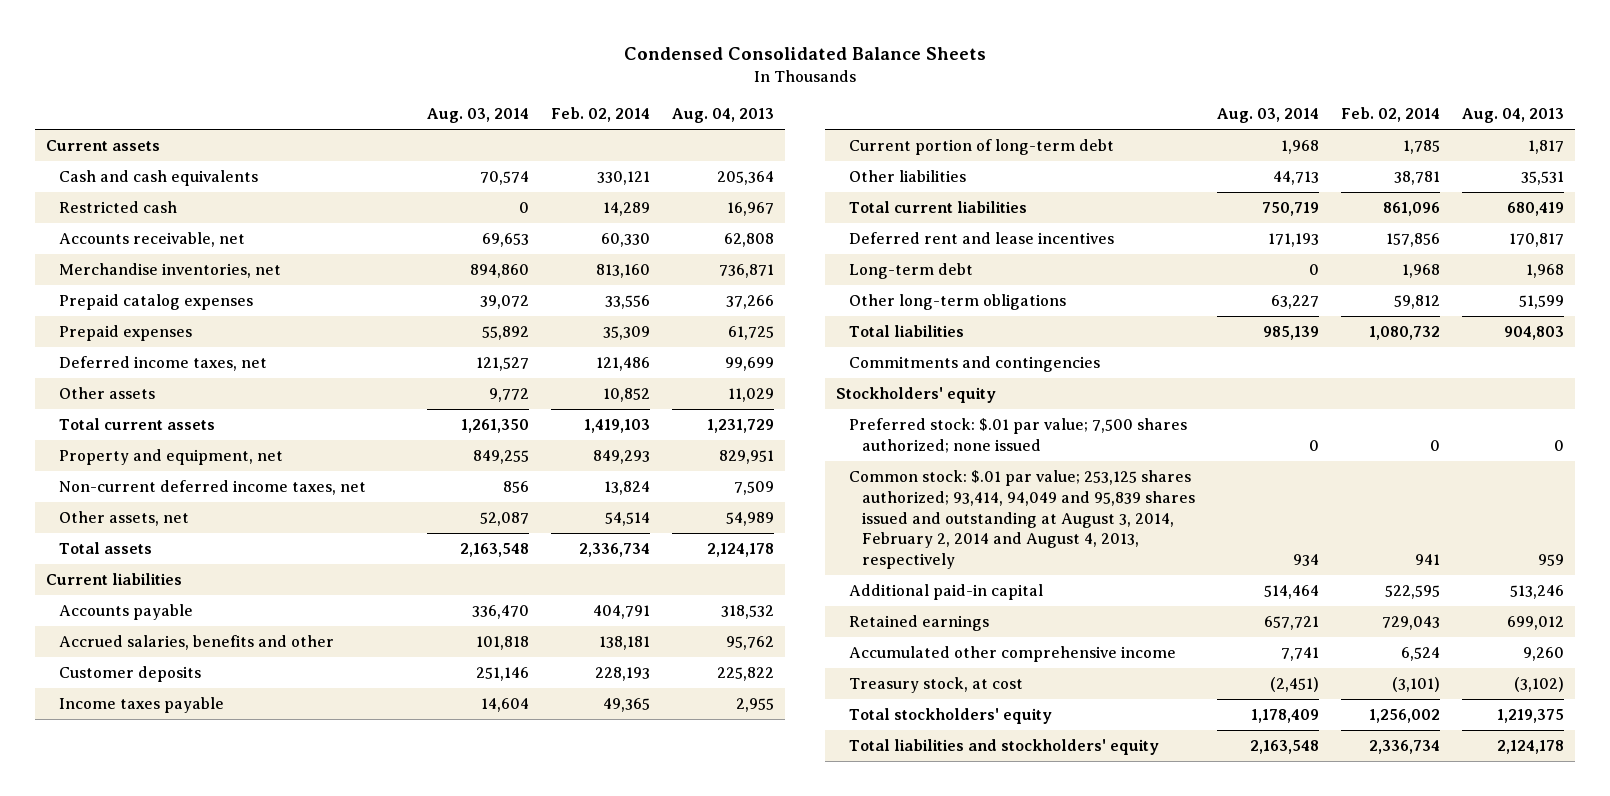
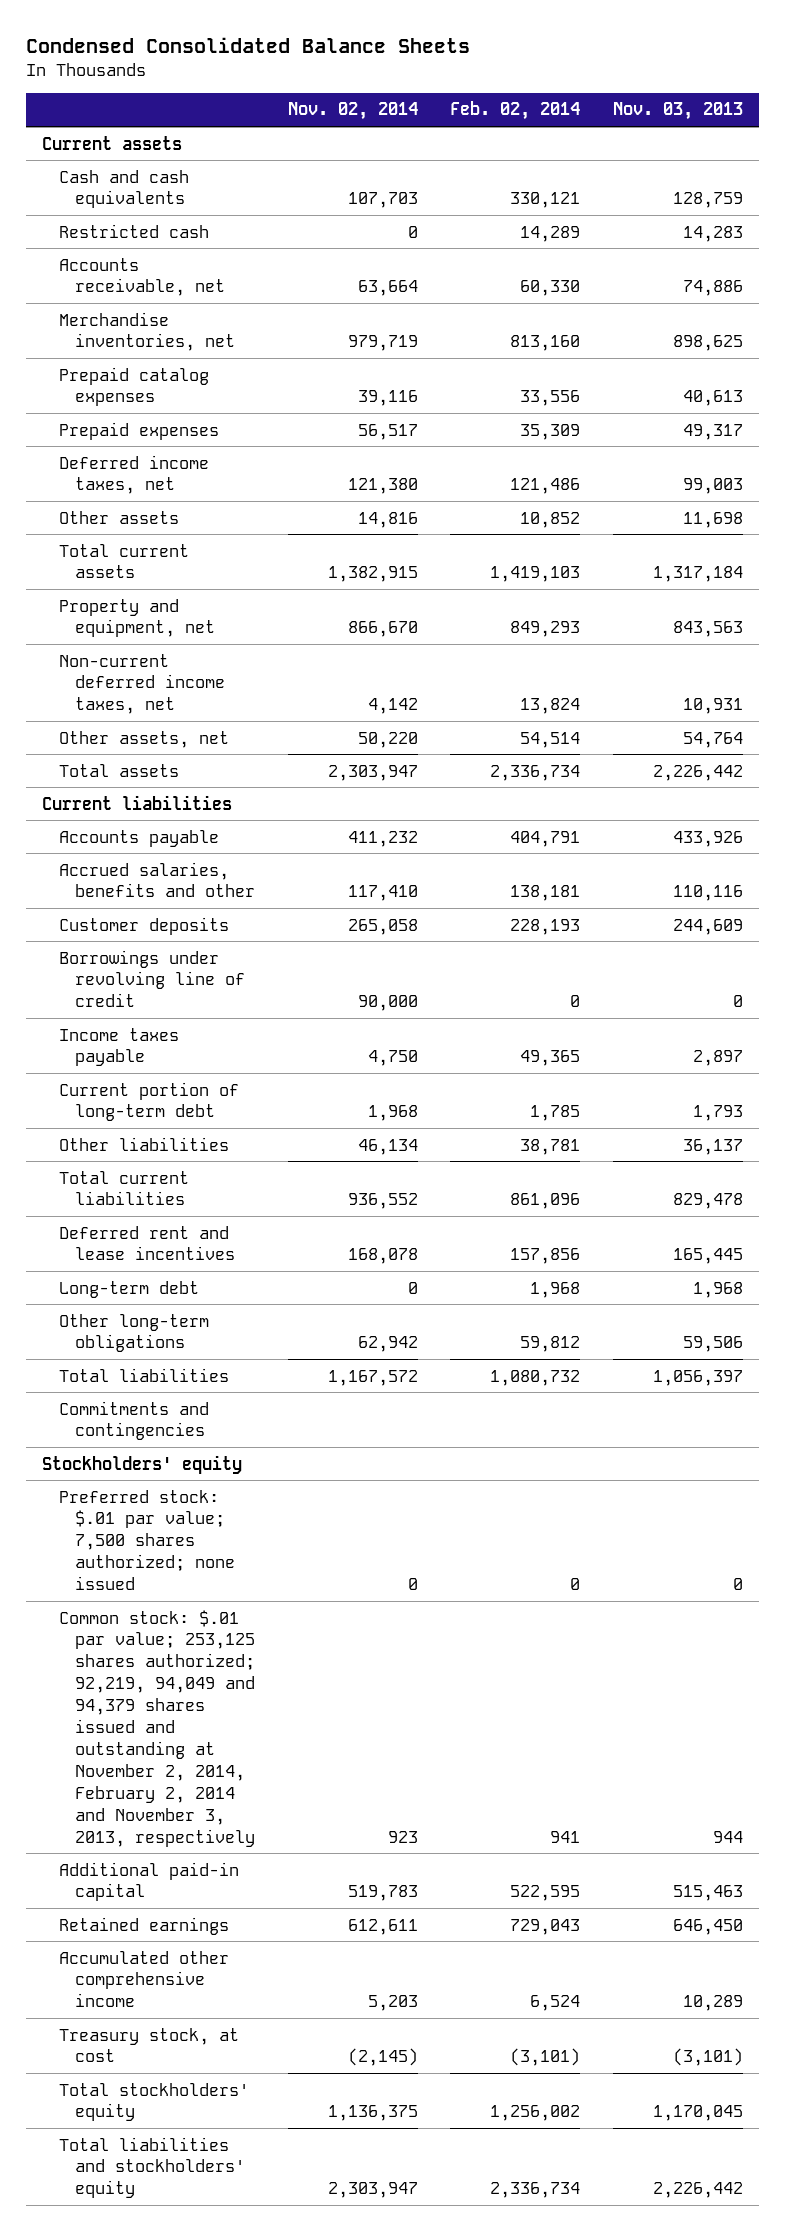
[426,107,529,123] Aug. 03, 2014 -> none
[671,107,774,123] Aug. 04, 2013 -> none
none -> [287,102,418,121] Nov. 02, 2014
none -> [612,102,743,121] Nov. 03, 2013
none -> [58,949,246,1008] Borrowings under revolving line of credit
[848,470,1195,570] Common stock: $.01 par value; 253,125 shares authorized; 93,414, 94,049 and 95,839 shares issued and outstanding at August 3, 2014, February 2, 2014 and August 4, 2013, respectively -> [58,1609,256,1847] Common stock: $.01 par value; 253,125 shares authorized; 92,219, 94,049 and 94,379 shares issued and outstanding at November 2, 2014, February 2, 2014 and November 3, 2013, respectively

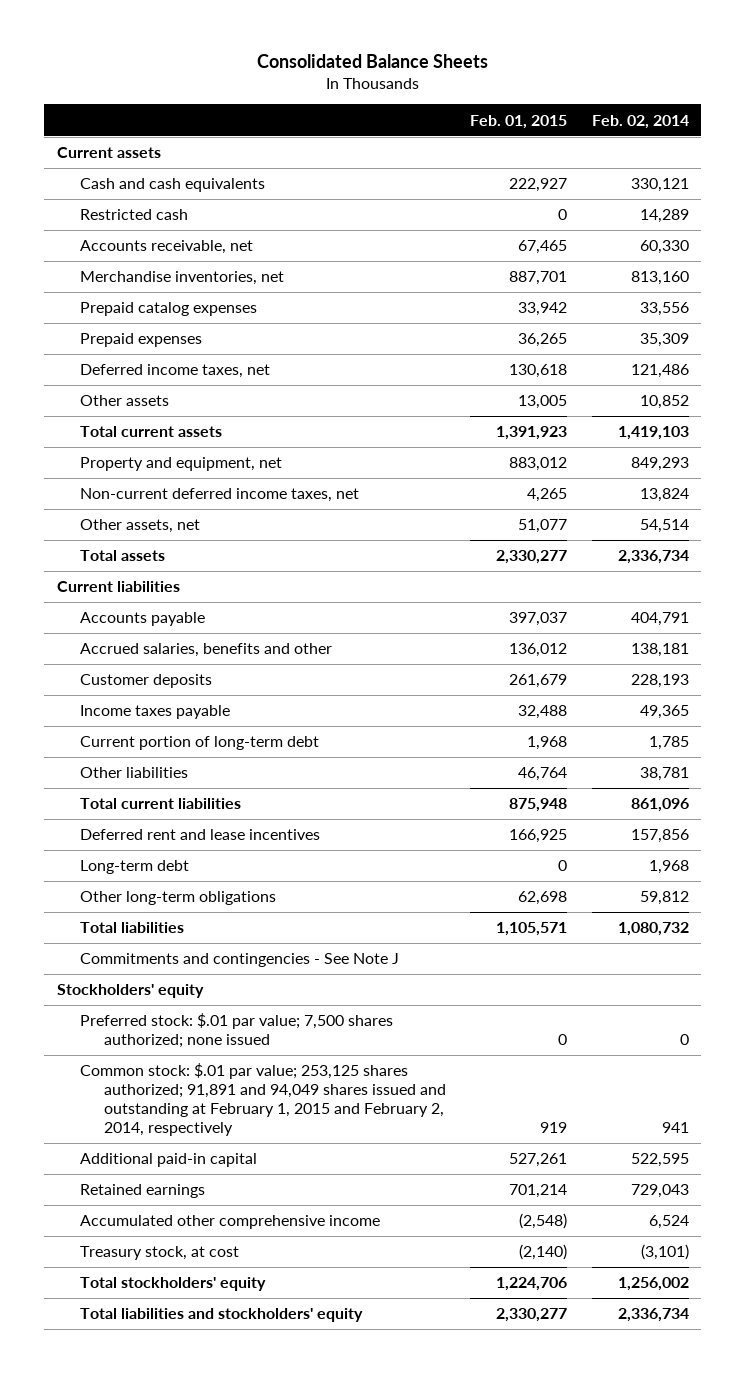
[25,36,470,53] Condensed Consolidated Balance Sheets -> [256,54,488,69] Consolidated Balance Sheets
[287,102,418,121] Nov. 02, 2014 -> none
[612,102,743,121] Nov. 03, 2013 -> none
none -> [470,114,568,129] Feb. 01, 2015
[58,949,246,1008] Borrowings under revolving line of credit -> none
[58,1400,209,1441] Commitments and contingencies -> [80,953,400,968] Commitments and contingencies - See Note J
[58,1609,256,1847] Common stock: $.01 par value; 253,125 shares authorized; 92,219, 94,049 and 94,379 shares issued and outstanding at November 2, 2014, February 2, 2014 and November 3, 2013, respectively -> [80,1063,446,1137] Common stock: $.01 par value; 253,125 shares authorized; 91,891 and 94,049 shares issued and outstanding at February 1, 2015 and February 2, 2014, respectively

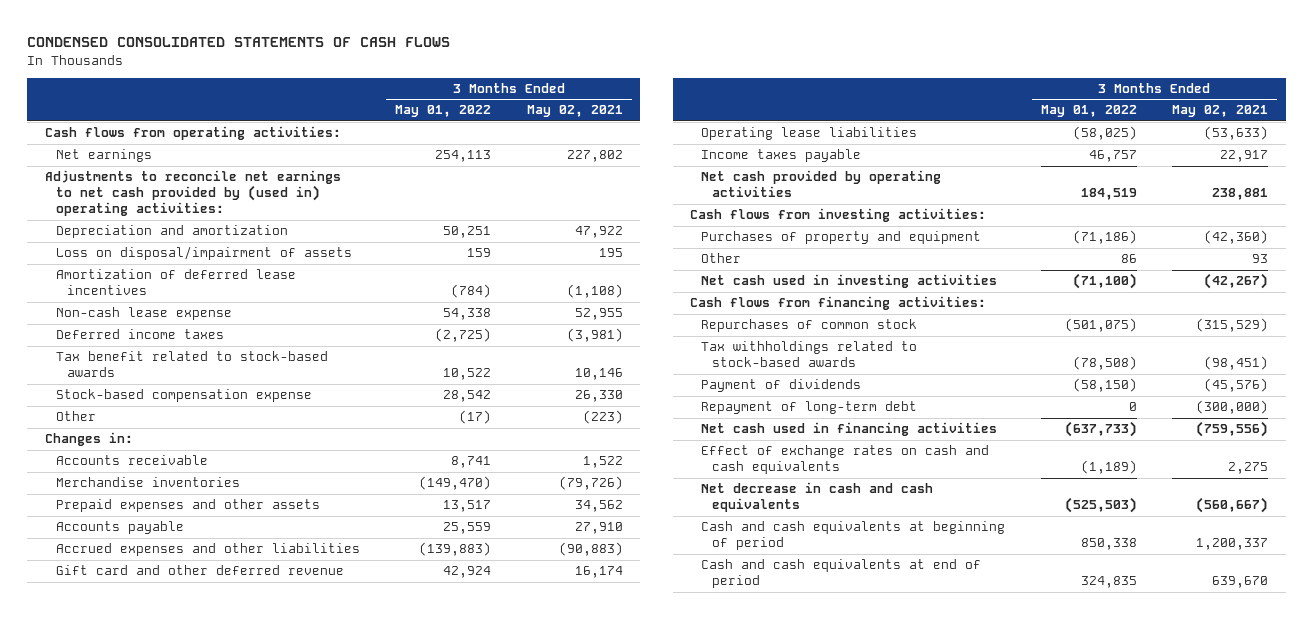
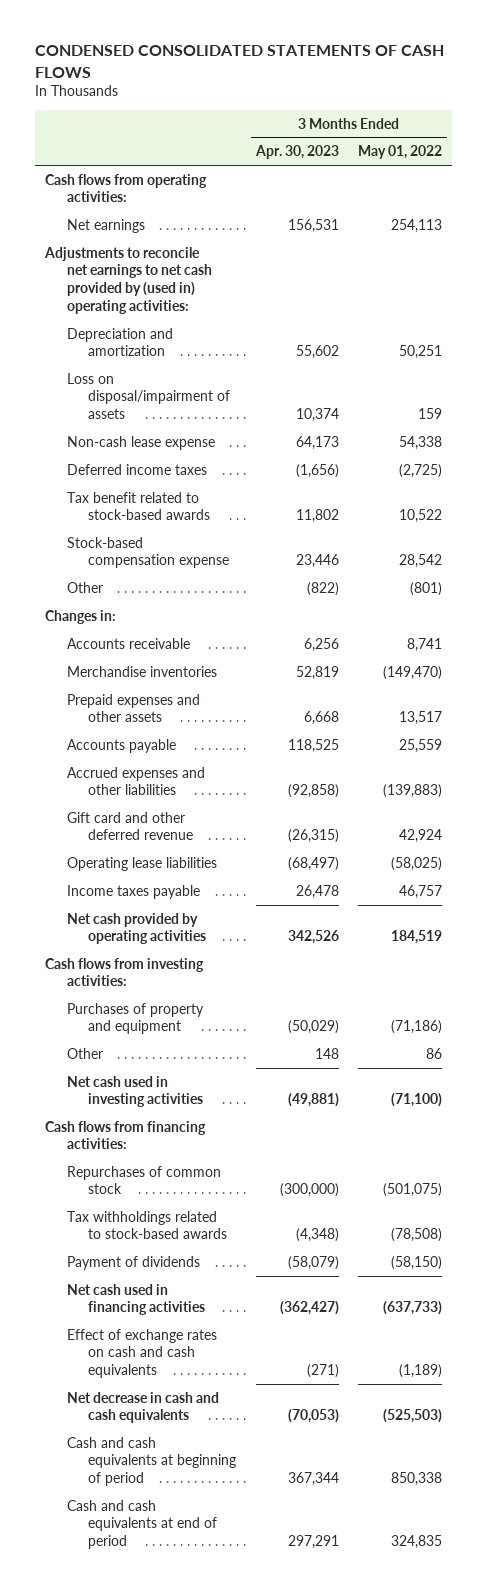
[526,105,623,118] May 02, 2021 -> none
none -> [254,145,339,160] Apr. 30, 2023
[55,269,296,296] Amortization of deferred lease incentives -> none
[459,410,492,425] (17) -> [410,581,443,596] (801)
[701,401,918,415] Repayment of long-term debt -> none

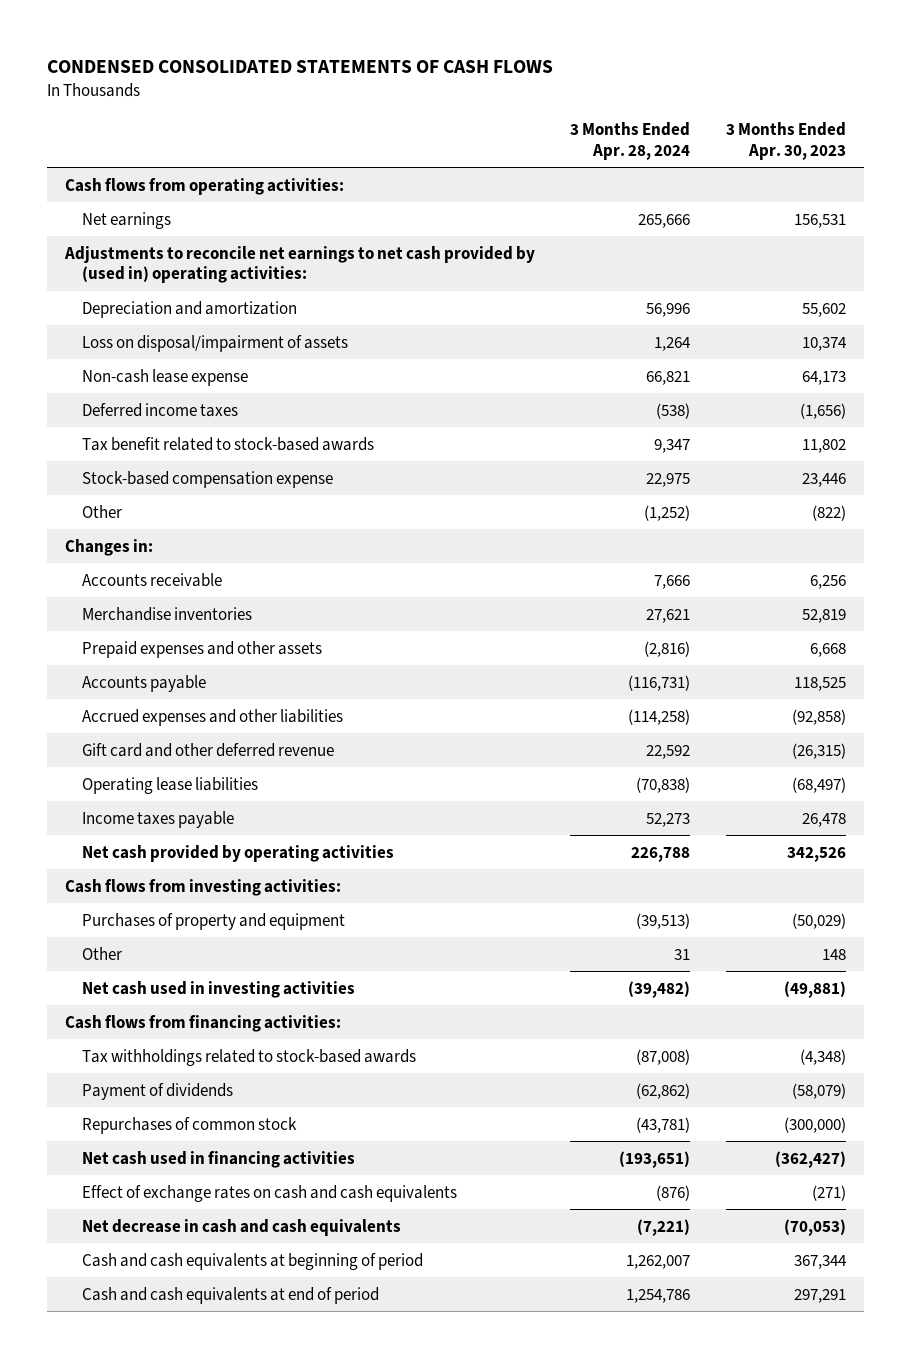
[358,145,443,160] May 01, 2022 -> none
none -> [570,122,691,160] 3 Months Ended Apr. 28, 2024
[66,1165,221,1195] Repurchases of common stock -> [81,1116,297,1134] Repurchases of common stock

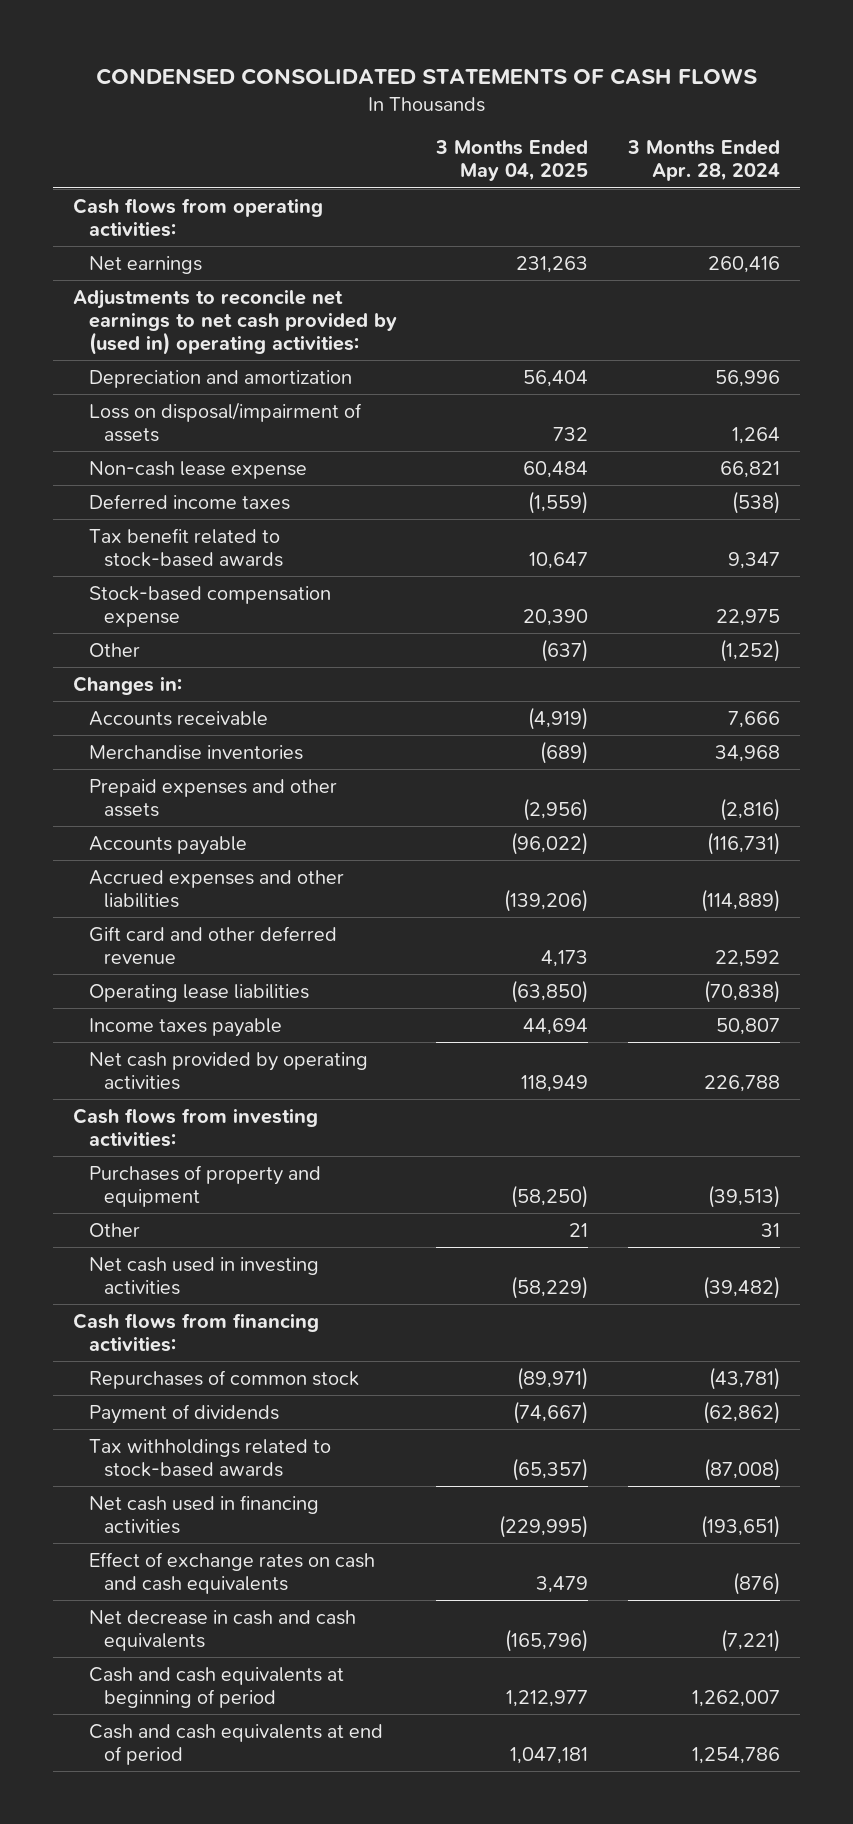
[725,122,846,160] 3 Months Ended Apr. 30, 2023 -> none
none -> [435,140,589,182] 3 Months Ended May 04, 2025
[638,213,691,228] 265,666 -> [708,255,781,273] 260,416
[646,608,691,623] 27,621 -> [715,744,781,762] 34,968
[628,708,691,725] (114,258) -> [701,888,781,912] (114,889)
[646,812,691,827] 52,273 -> [716,1017,781,1035] 50,807
[81,1082,233,1100] Payment of dividends -> [88,1403,279,1424] Payment of dividends
[81,1048,416,1066] Tax withholdings related to stock-based awards -> [88,1438,331,1477] Tax withholdings related to stock-based awards

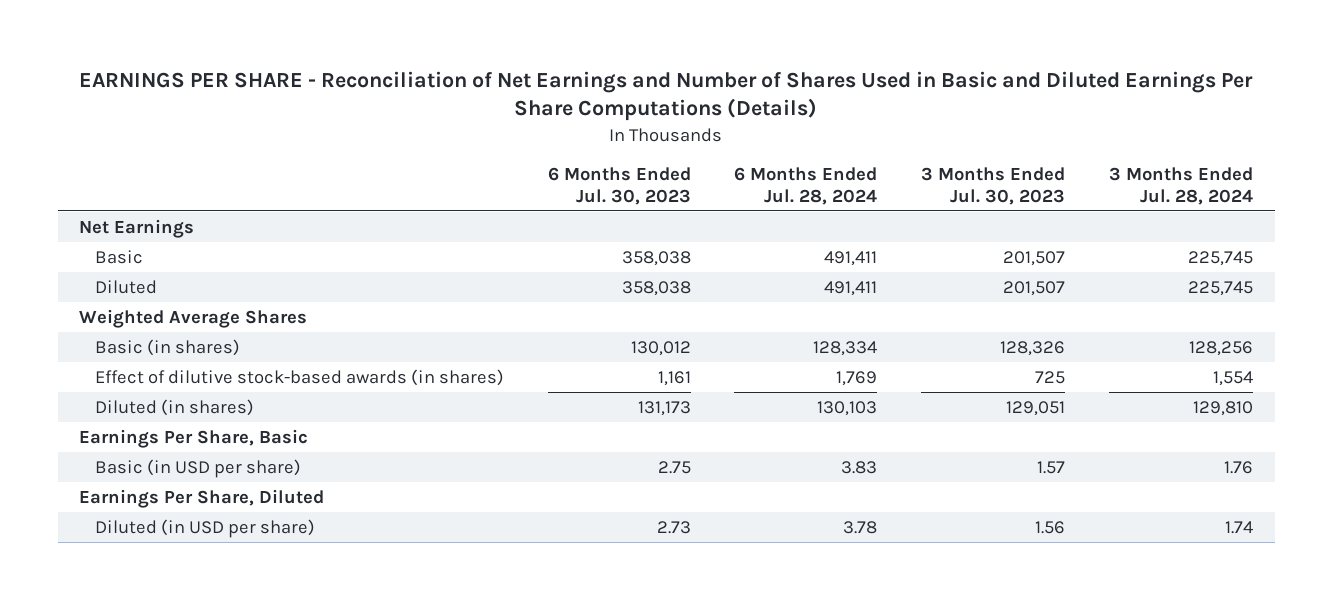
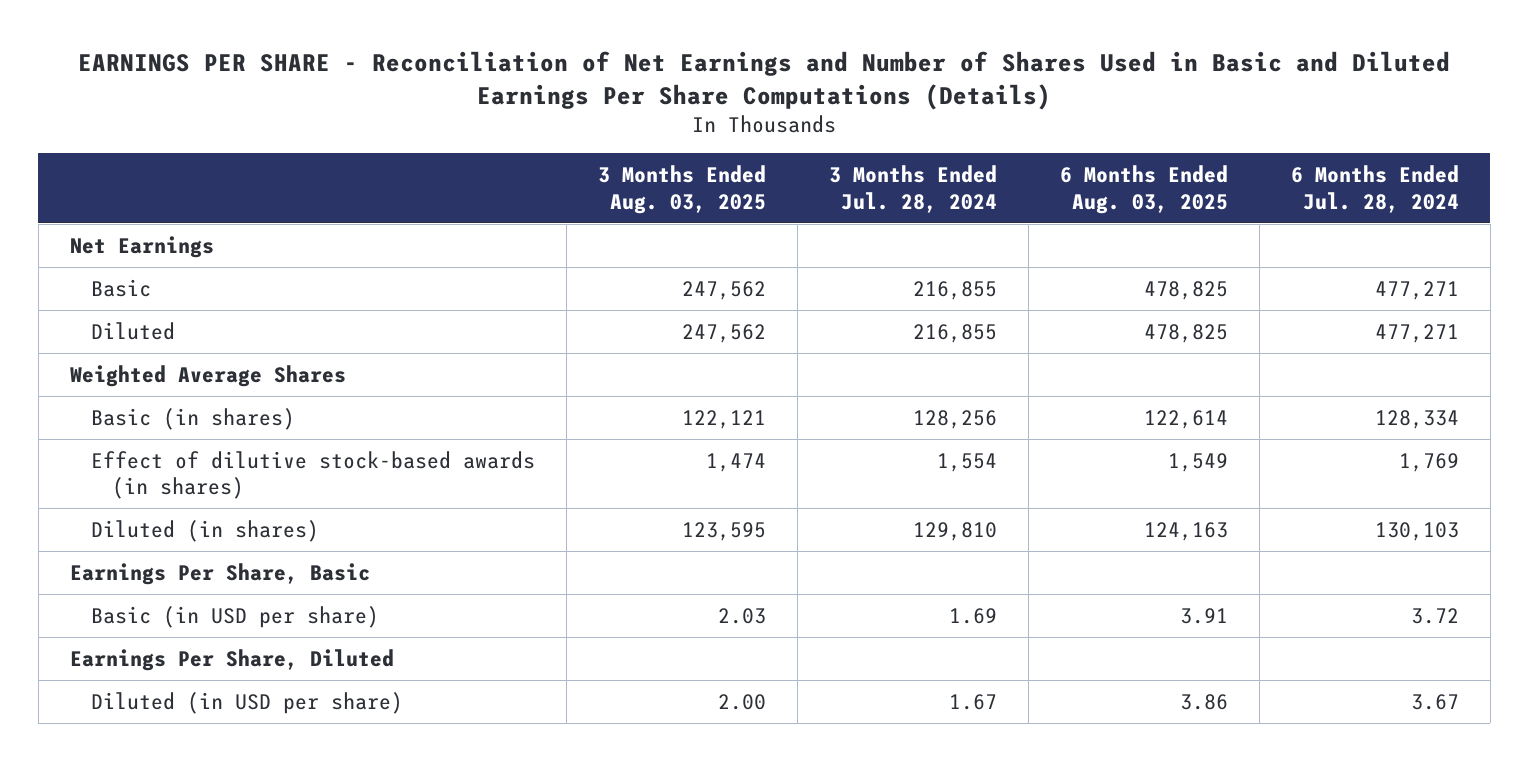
[547,166,691,206] 6 Months Ended Jul. 30, 2023 -> none
[921,166,1066,206] 3 Months Ended Jul. 30, 2023 -> none
none -> [598,165,767,214] 3 Months Ended Aug. 03, 2025
none -> [1059,165,1228,214] 6 Months Ended Aug. 03, 2025
[824,250,878,266] 491,411 -> [1374,280,1459,300] 477,271
[1187,250,1253,266] 225,745 -> [912,280,997,300] 216,855
[824,280,878,296] 491,411 -> [1374,323,1459,343] 477,271
[1187,280,1253,296] 225,745 -> [912,323,997,343] 216,855
[841,460,878,474] 3.83 -> [1410,607,1459,624] 3.72
[1223,460,1253,474] 1.76 -> [948,607,997,624] 1.69
[843,520,878,534] 3.78 -> [1410,693,1459,710] 3.67
[1224,520,1253,534] 1.74 -> [948,693,997,710] 1.67

